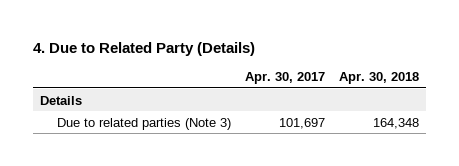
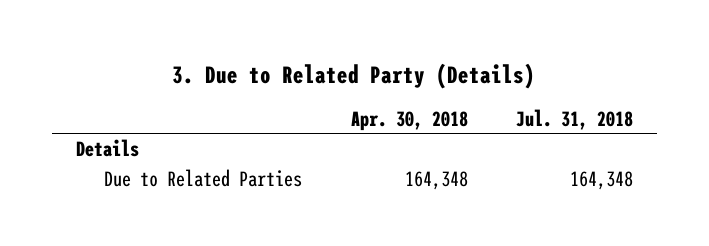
[32,41,255,56] 4. Due to Related Party (Details) -> [172,63,536,90] 3. Due to Related Party (Details)
[244,72,325,85] Apr. 30, 2017 -> none
none -> [515,108,633,130] Jul. 31, 2018
[56,117,231,130] Due to related parties (Note 3) -> [104,169,303,188] Due to Related Parties

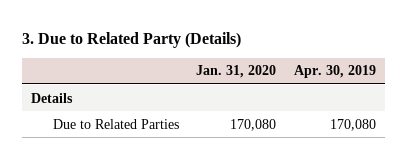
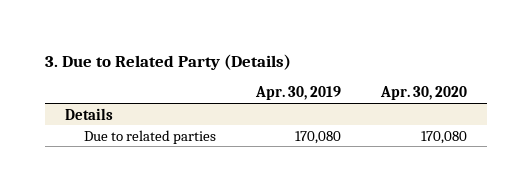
[196,65,277,79] Jan. 31, 2020 -> none
none -> [380,86,468,101] Apr. 30, 2020
[52,118,179,129] Due to Related Parties -> [84,129,217,144] Due to related parties

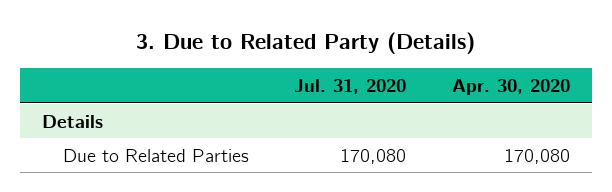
[255,86,342,101] Apr. 30, 2019 -> none
none -> [294,79,407,95] Jul. 31, 2020
[84,129,217,144] Due to related parties -> [63,148,250,162] Due to Related Parties

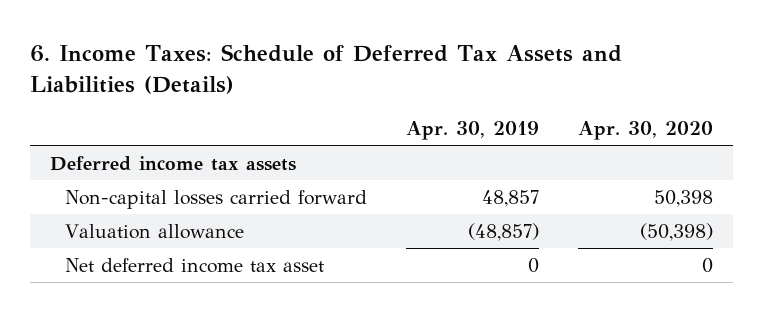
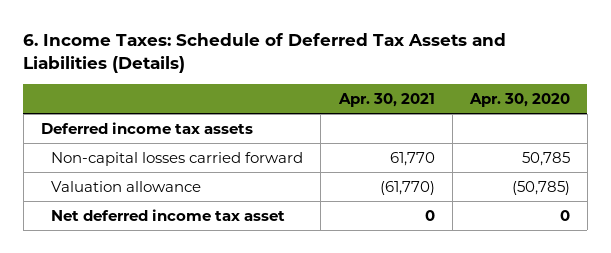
[406,121,540,141] Apr. 30, 2019 -> none
none -> [337,92,435,107] Apr. 30, 2021
[654,189,714,207] 50,398 -> [521,151,570,166] 50,785
[640,222,714,241] (50,398) -> [511,180,570,195] (50,785)

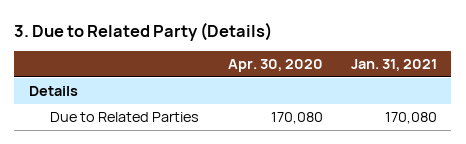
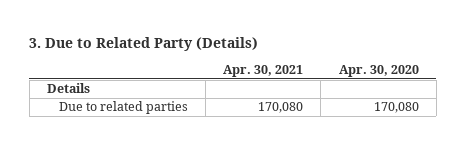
[351,59,438,72] Jan. 31, 2021 -> none
none -> [223,65,304,78] Apr. 30, 2021
[50,112,200,123] Due to Related Parties -> [59,101,189,115] Due to related parties

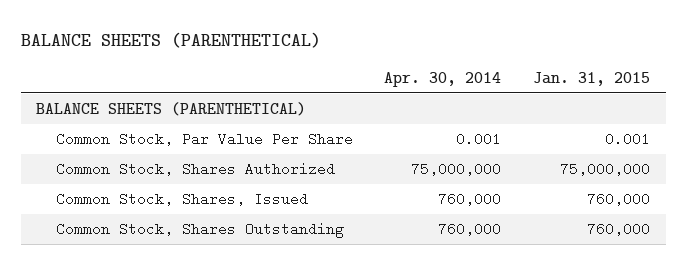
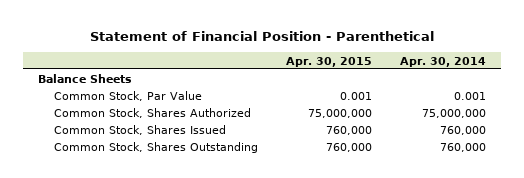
[20,32,321,49] BALANCE SHEETS (PARENTHETICAL) -> [90,30,435,41] Statement of Financial Position - Parenthetical
[532,71,650,86] Jan. 31, 2015 -> none
none -> [285,56,372,67] Apr. 30, 2015
[36,101,307,116] BALANCE SHEETS (PARENTHETICAL) -> [37,73,132,83] Balance Sheets
[55,131,353,146] Common Stock, Par Value Per Share -> [53,90,202,101] Common Stock, Par Value
[55,191,308,206] Common Stock, Shares, Issued -> [53,124,226,135] Common Stock, Shares Issued

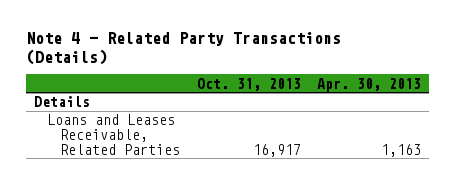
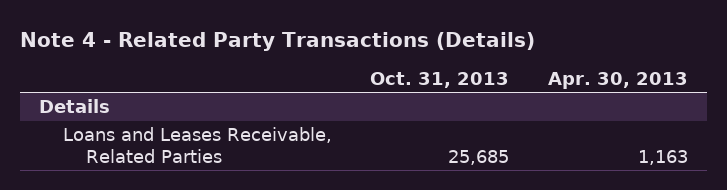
[252,143,301,157] 16,917 -> [448,149,510,165] 25,685

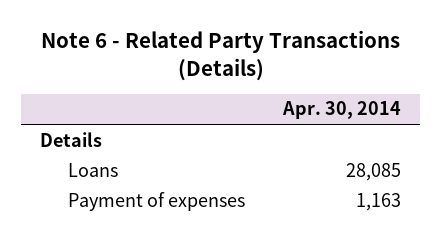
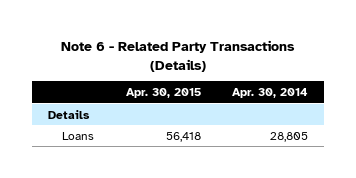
none -> [125,88,201,99] Apr. 30, 2015
[67,191,245,211] Payment of expenses -> none
[346,162,402,181] 28,085 -> [269,131,308,142] 28,805

